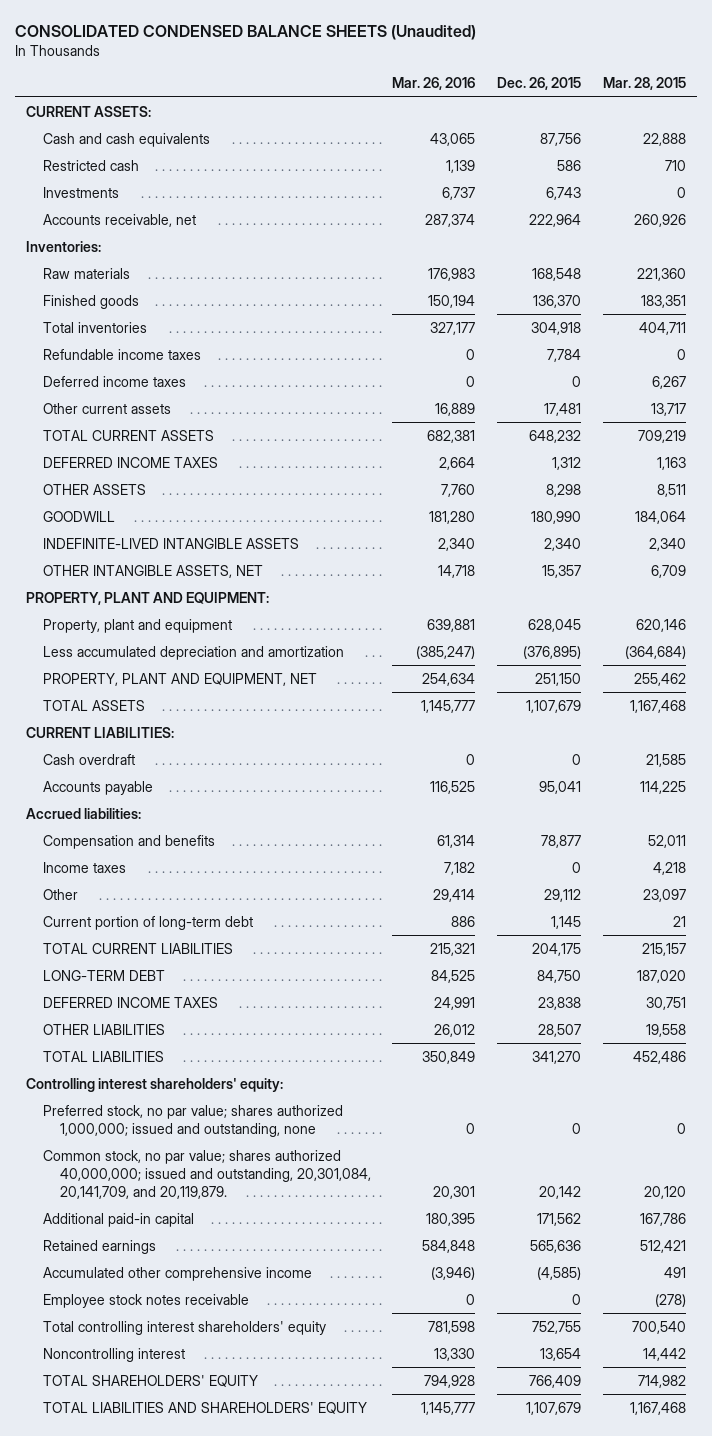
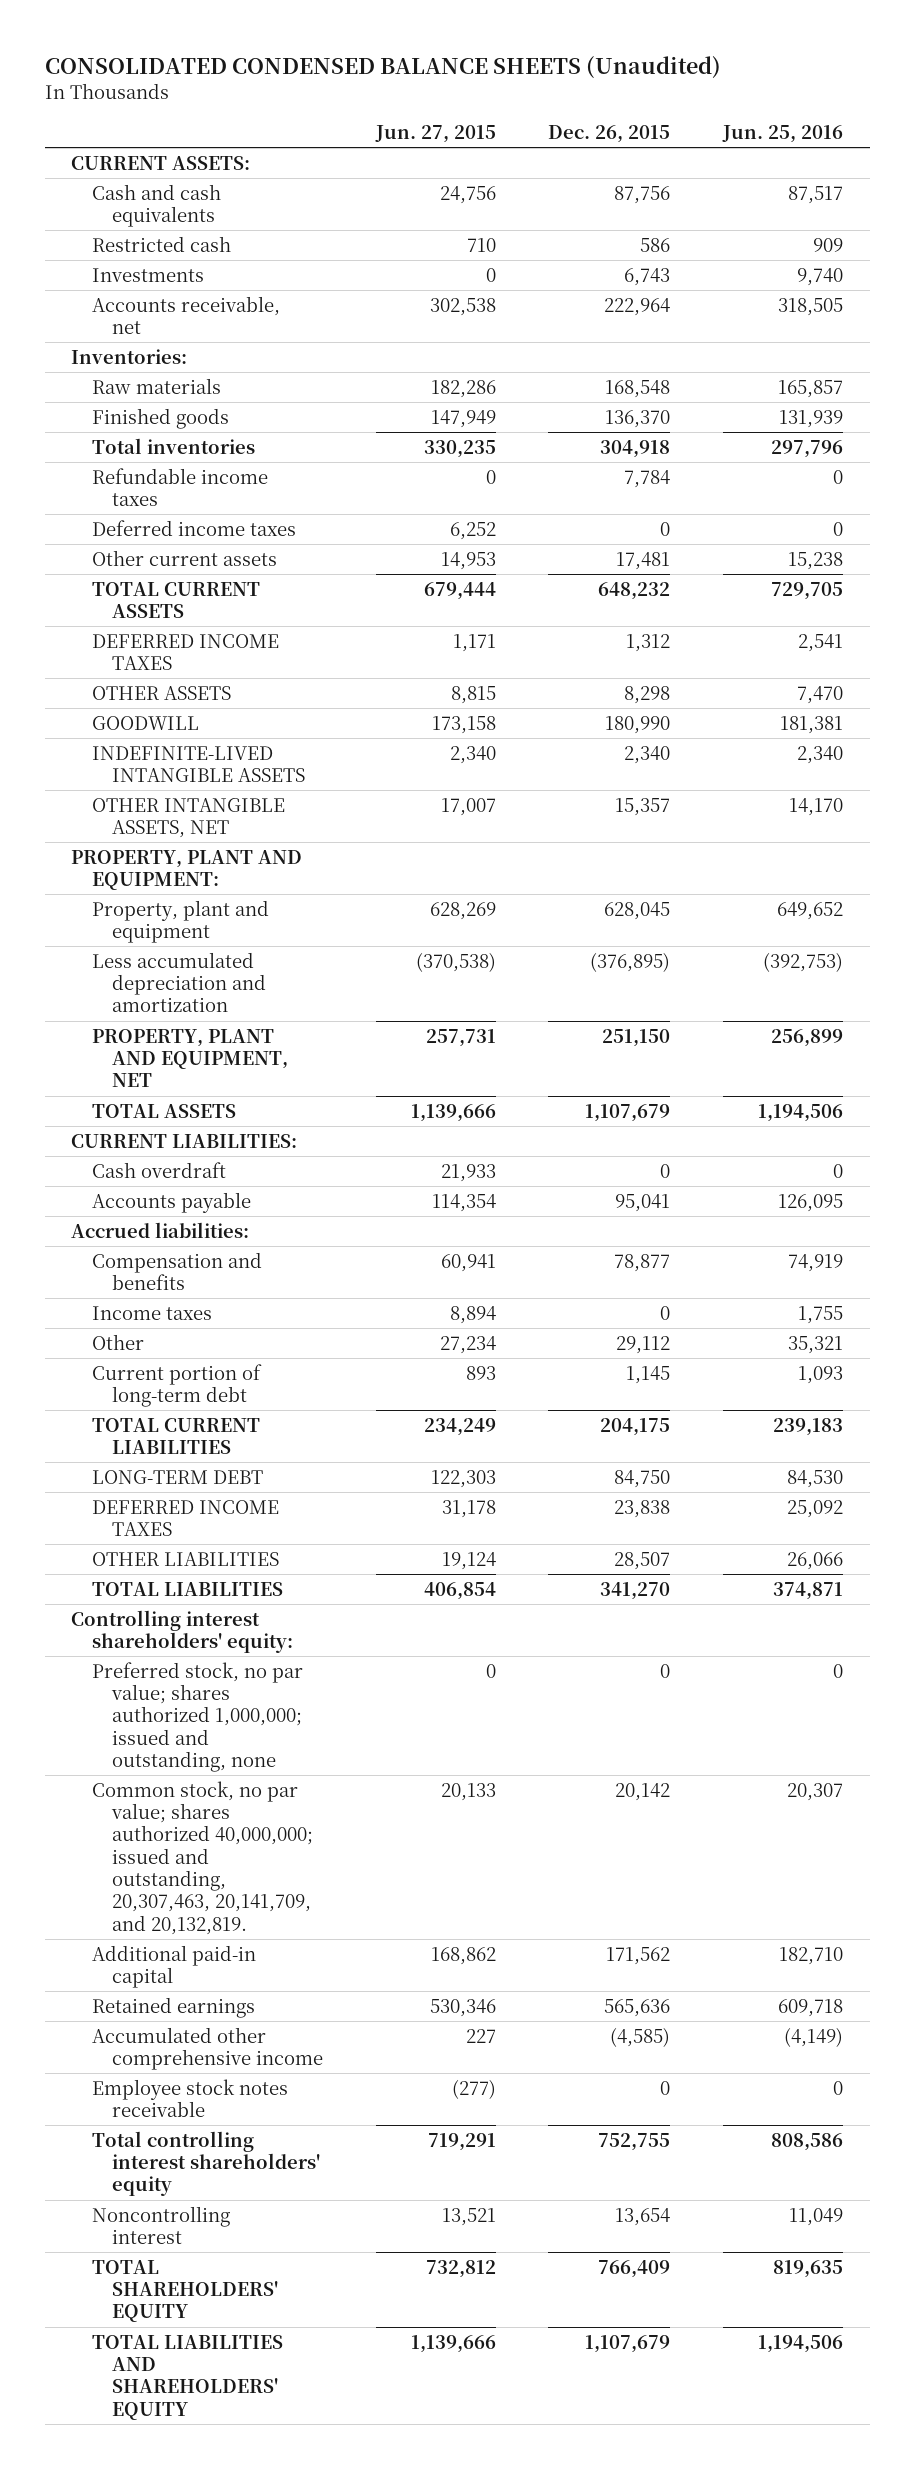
[392,77,476,91] Mar. 26, 2016 -> none
[603,77,687,91] Mar. 28, 2015 -> none
none -> [374,124,496,143] Jun. 27, 2015
none -> [722,124,844,143] Jun. 25, 2016
[42,1149,371,1199] Common stock, no par value; shares authorized 40,000,000; issued and outstanding, 20,301,084, 20,141,709, and 20,119,879. -> [91,1780,313,1935] Common stock, no par value; shares authorized 40,000,000; issued and outstanding, 20,307,463, 20,141,709, and 20,132,819.

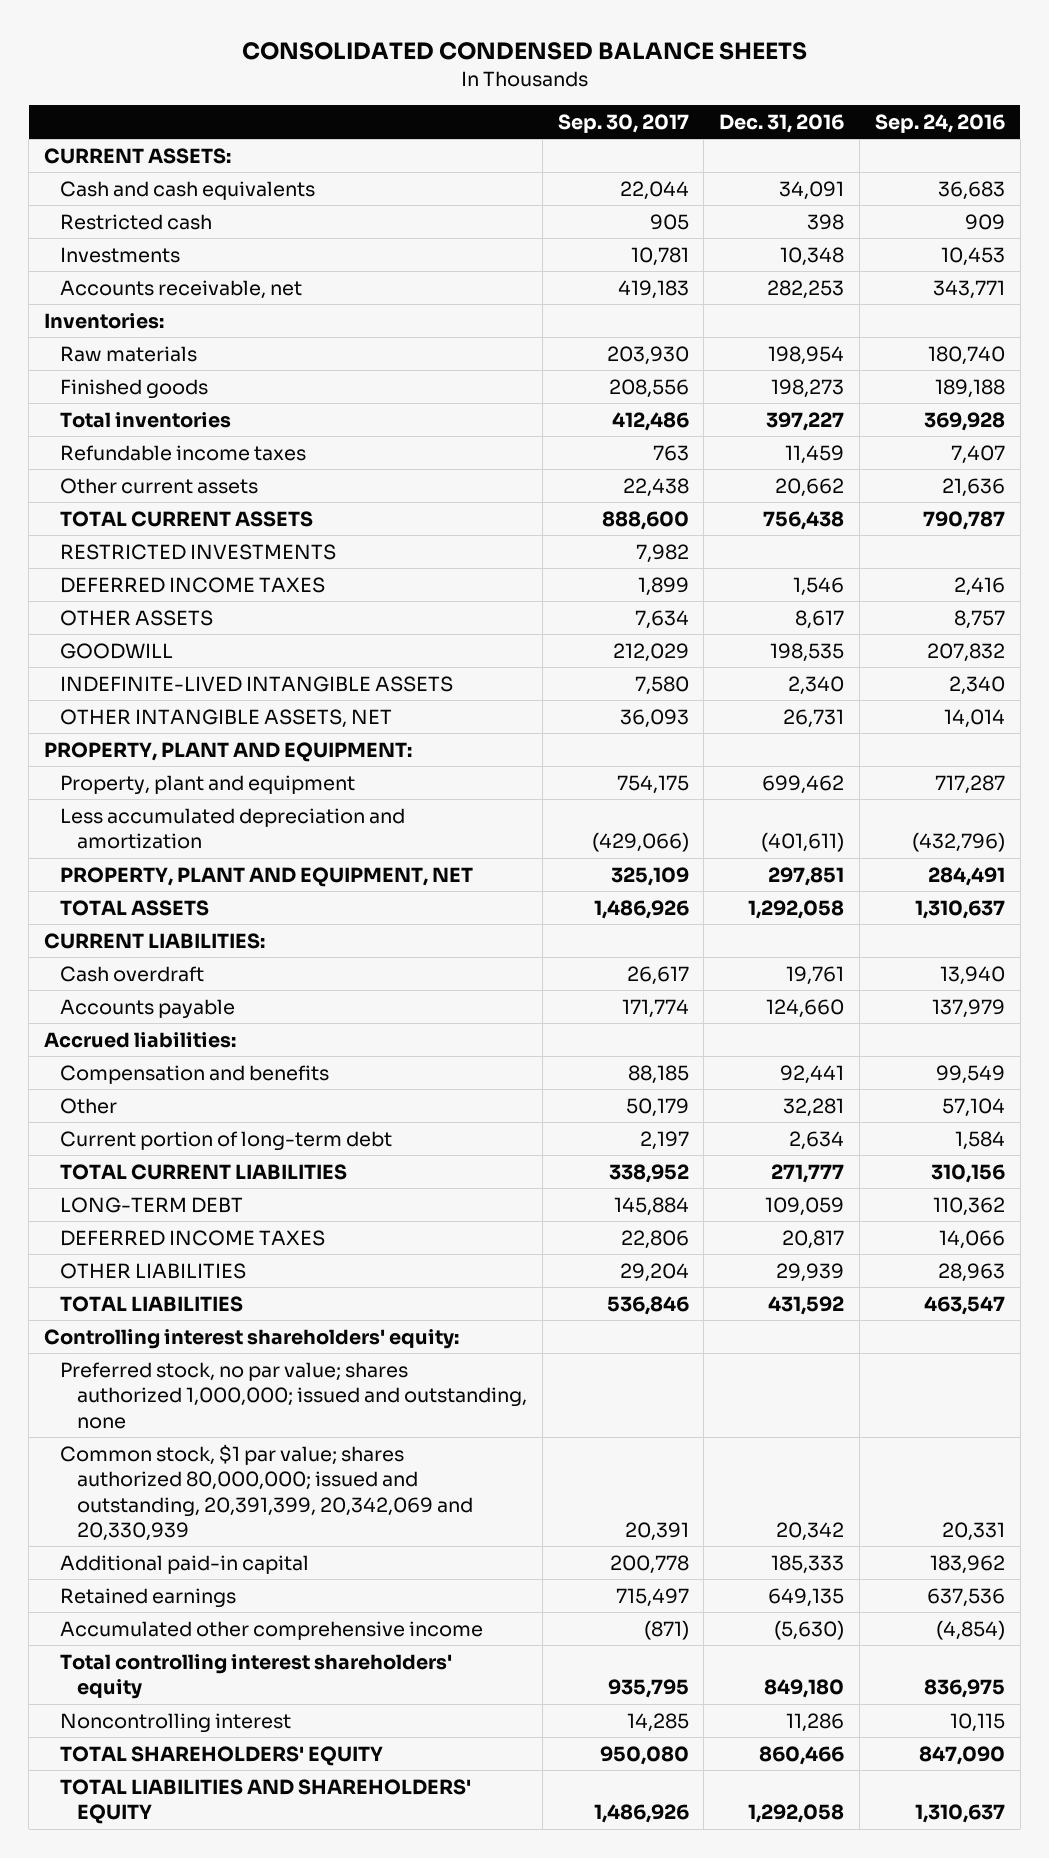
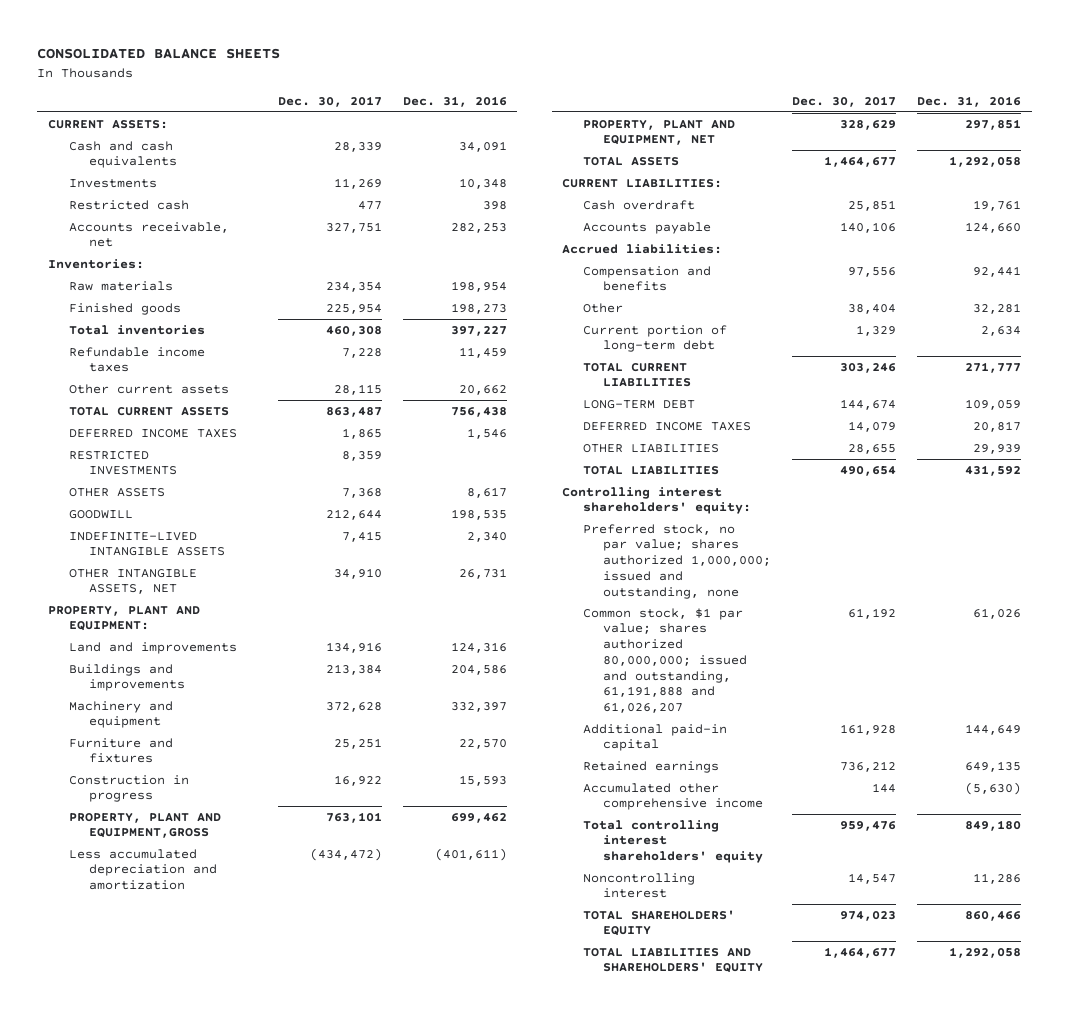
[241,42,807,61] CONSOLIDATED CONDENSED BALANCE SHEETS -> [37,48,281,60] CONSOLIDATED BALANCE SHEETS
[557,114,689,134] Sep. 30, 2017 -> none
[875,114,1006,134] Sep. 24, 2016 -> none
none -> [278,96,383,108] Dec. 30, 2017
[60,213,213,230] Restricted cash -> [68,199,189,210] Restricted cash
[60,543,337,560] RESTRICTED INVESTMENTS -> [68,450,178,476] RESTRICTED INVESTMENTS
none -> [68,641,237,654] Land and improvements
none -> [68,663,186,692] Buildings and improvements
none -> [68,700,173,729] Machinery and equipment
none -> [68,737,173,764] Furniture and fixtures
none -> [68,774,189,803] Construction in progress
[60,774,356,795] Property, plant and equipment -> [68,812,221,839] PROPERTY, PLANT AND EQUIPMENT,GROSS
[60,1443,473,1541] Common stock, $1 par value; shares authorized 80,000,000; issued and outstanding, 20,391,399, 20,342,069 and 20,330,939 -> [582,607,748,714] Common stock, $1 par value; shares authorized 80,000,000; issued and outstanding, 61,191,888 and 61,026,207
[776,1521,845,1541] 20,342 -> [973,607,1022,619] 61,026
[771,1554,845,1574] 185,333 -> [965,723,1022,735] 144,649

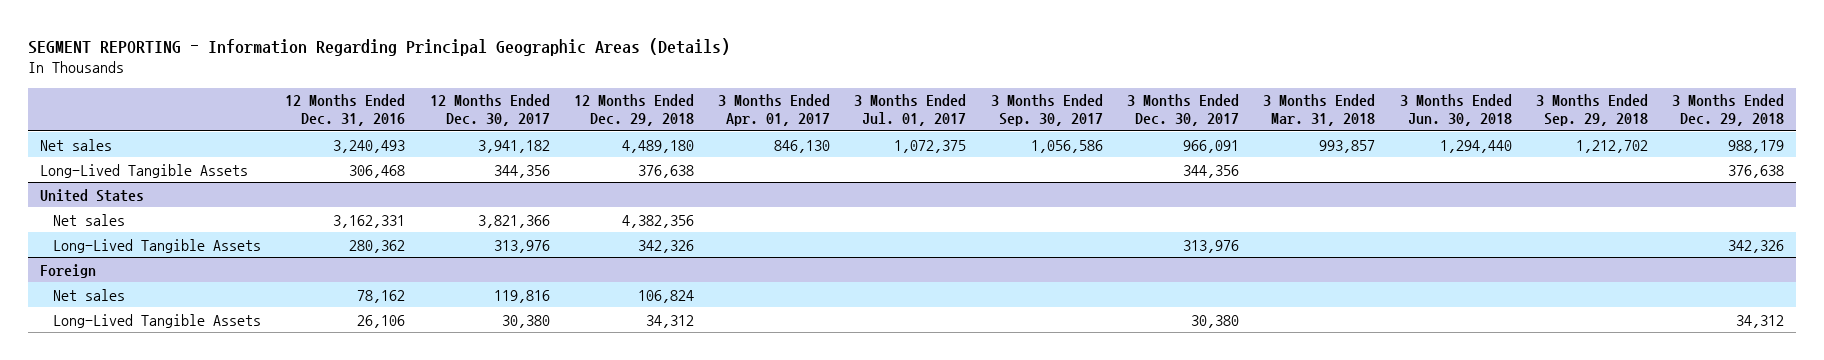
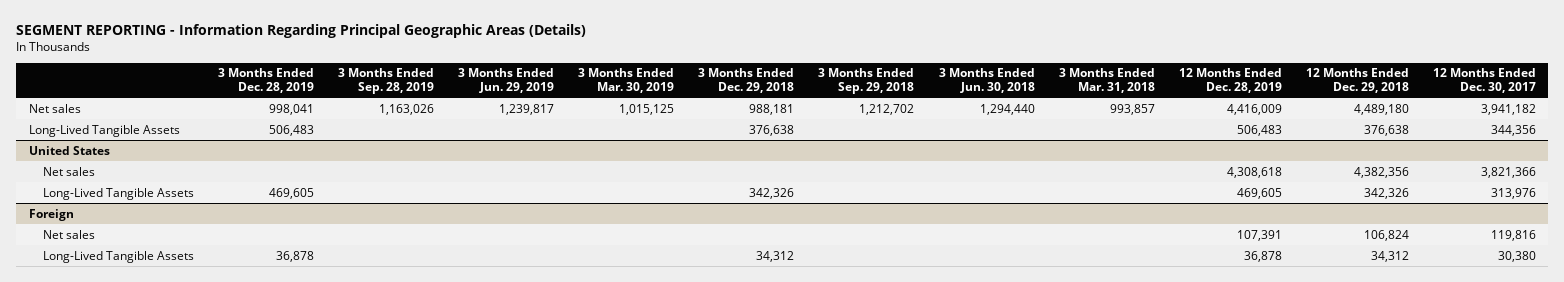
[285,94,406,126] 12 Months Ended Dec. 31, 2016 -> none
[718,94,831,126] 3 Months Ended Apr. 01, 2017 -> none
[854,94,967,126] 3 Months Ended Jul. 01, 2017 -> none
[990,94,1103,126] 3 Months Ended Sep. 30, 2017 -> none
[1127,94,1240,126] 3 Months Ended Dec. 30, 2017 -> none
none -> [218,68,315,94] 3 Months Ended Dec. 28, 2019
none -> [338,68,435,95] 3 Months Ended Sep. 28, 2019
none -> [458,68,555,94] 3 Months Ended Jun. 29, 2019
none -> [578,68,675,94] 3 Months Ended Mar. 30, 2019
none -> [1178,68,1282,94] 12 Months Ended Dec. 28, 2019
[1728,139,1785,153] 988,179 -> [749,103,795,115] 988,181

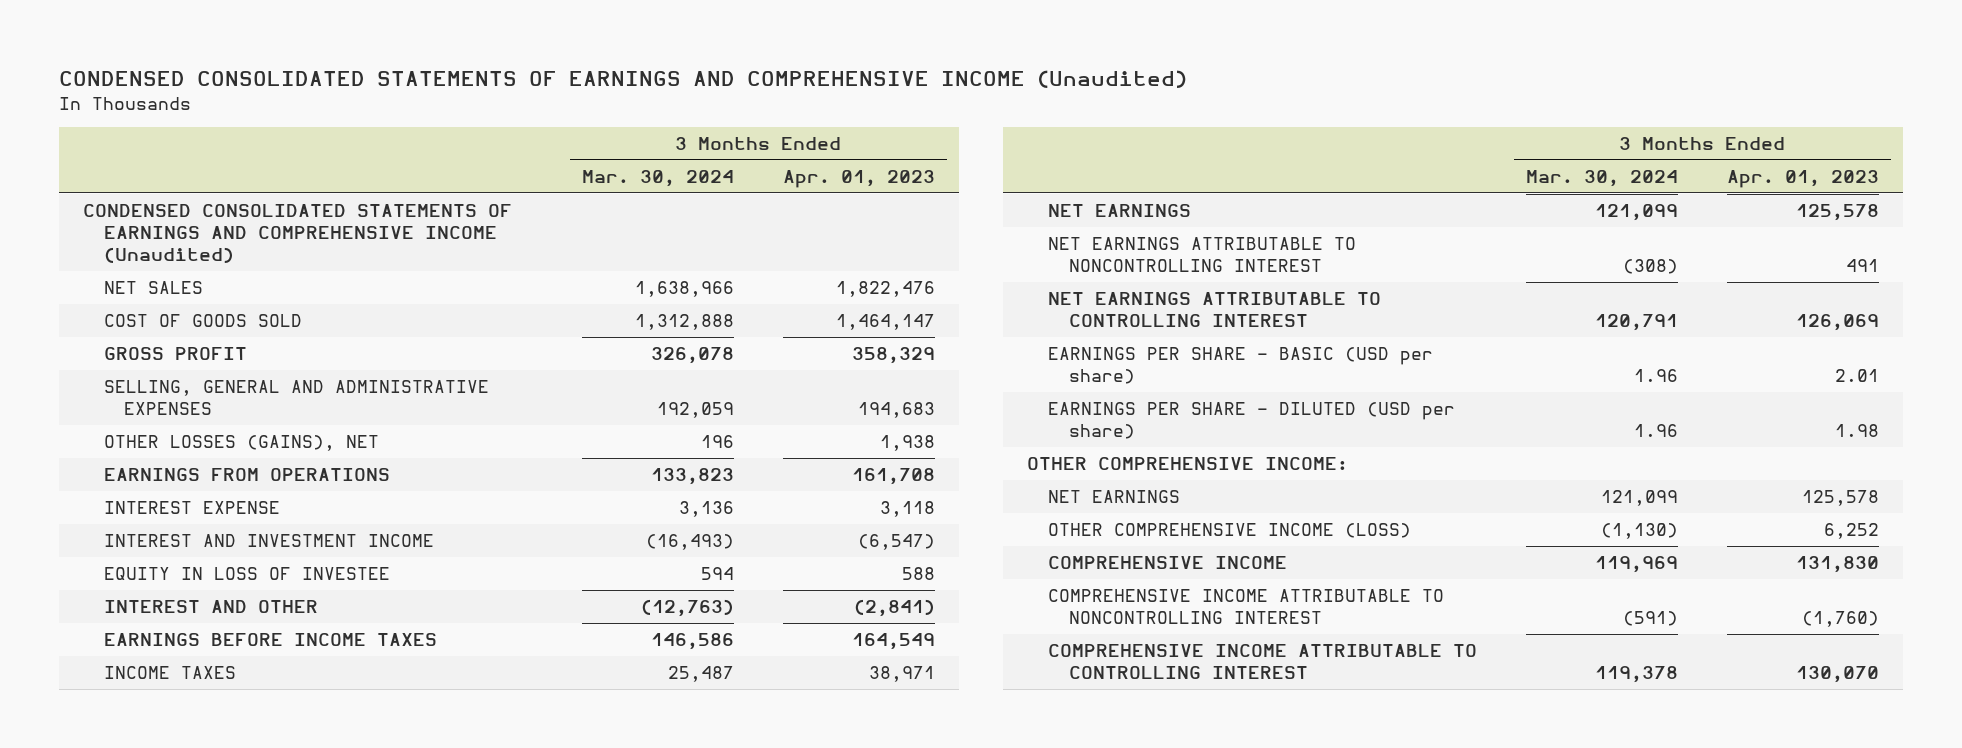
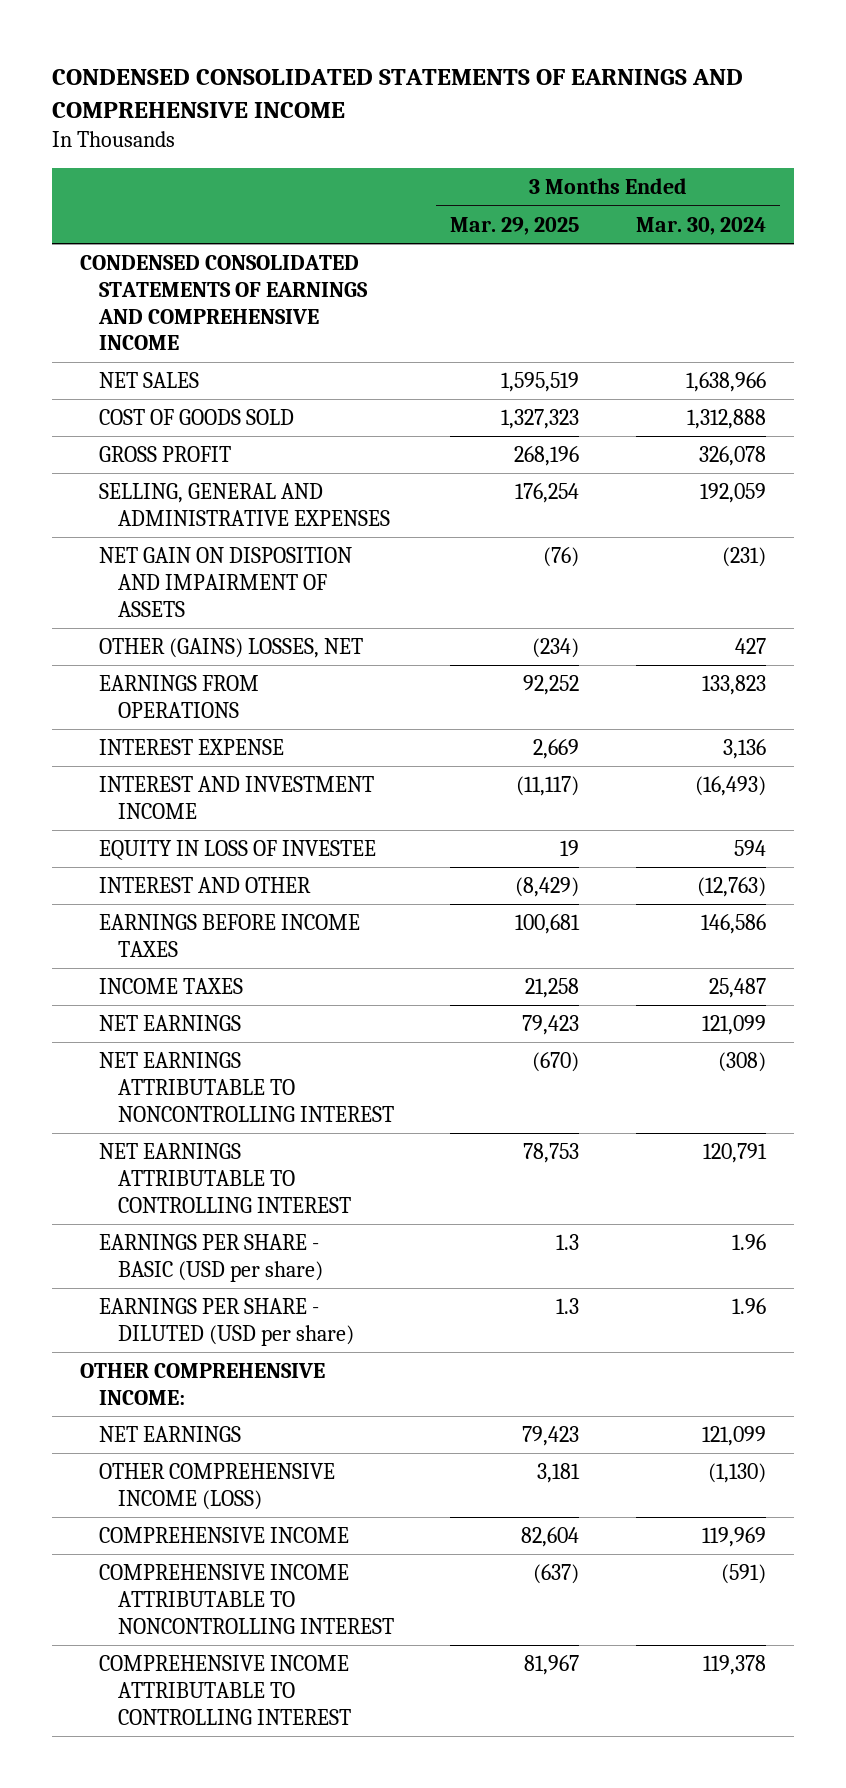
[58,70,1187,89] CONDENSED CONSOLIDATED STATEMENTS OF EARNINGS AND COMPREHENSIVE INCOME (Unaudited) -> [52,69,744,119] CONDENSED CONSOLIDATED STATEMENTS OF EARNINGS AND COMPREHENSIVE INCOME
[782,169,935,188] Apr. 01, 2023 -> none
none -> [450,216,580,235] Mar. 29, 2025
[83,203,513,263] CONDENSED CONSOLIDATED STATEMENTS OF EARNINGS AND COMPREHENSIVE INCOME (Unaudited) -> [80,254,369,351] CONDENSED CONSOLIDATED STATEMENTS OF EARNINGS AND COMPREHENSIVE INCOME
none -> [99,546,353,617] NET GAIN ON DISPOSITION AND IMPAIRMENT OF ASSETS
[103,434,379,451] OTHER LOSSES (GAINS), NET -> [99,637,364,658] OTHER (GAINS) LOSSES, NET
[700,434,734,448] 196 -> [734,637,766,654] 427

